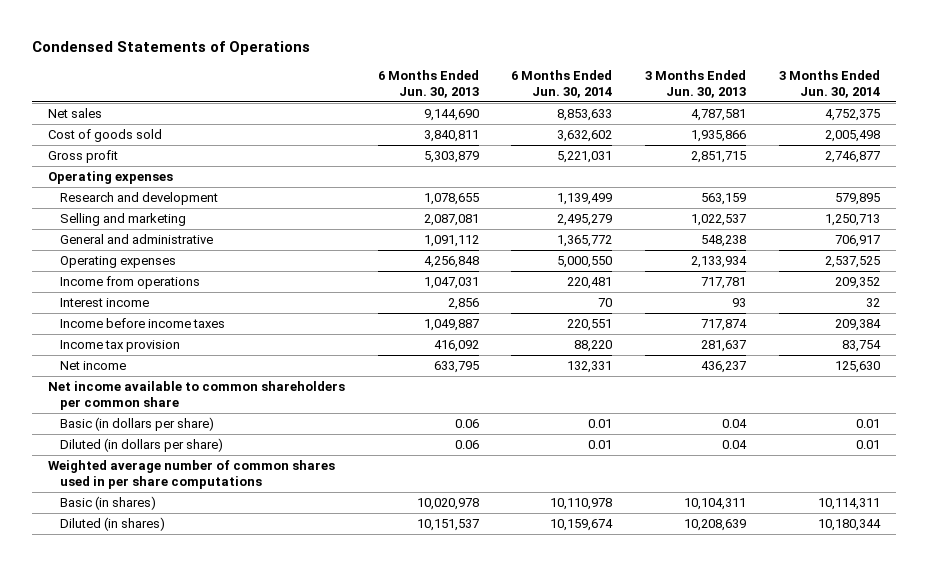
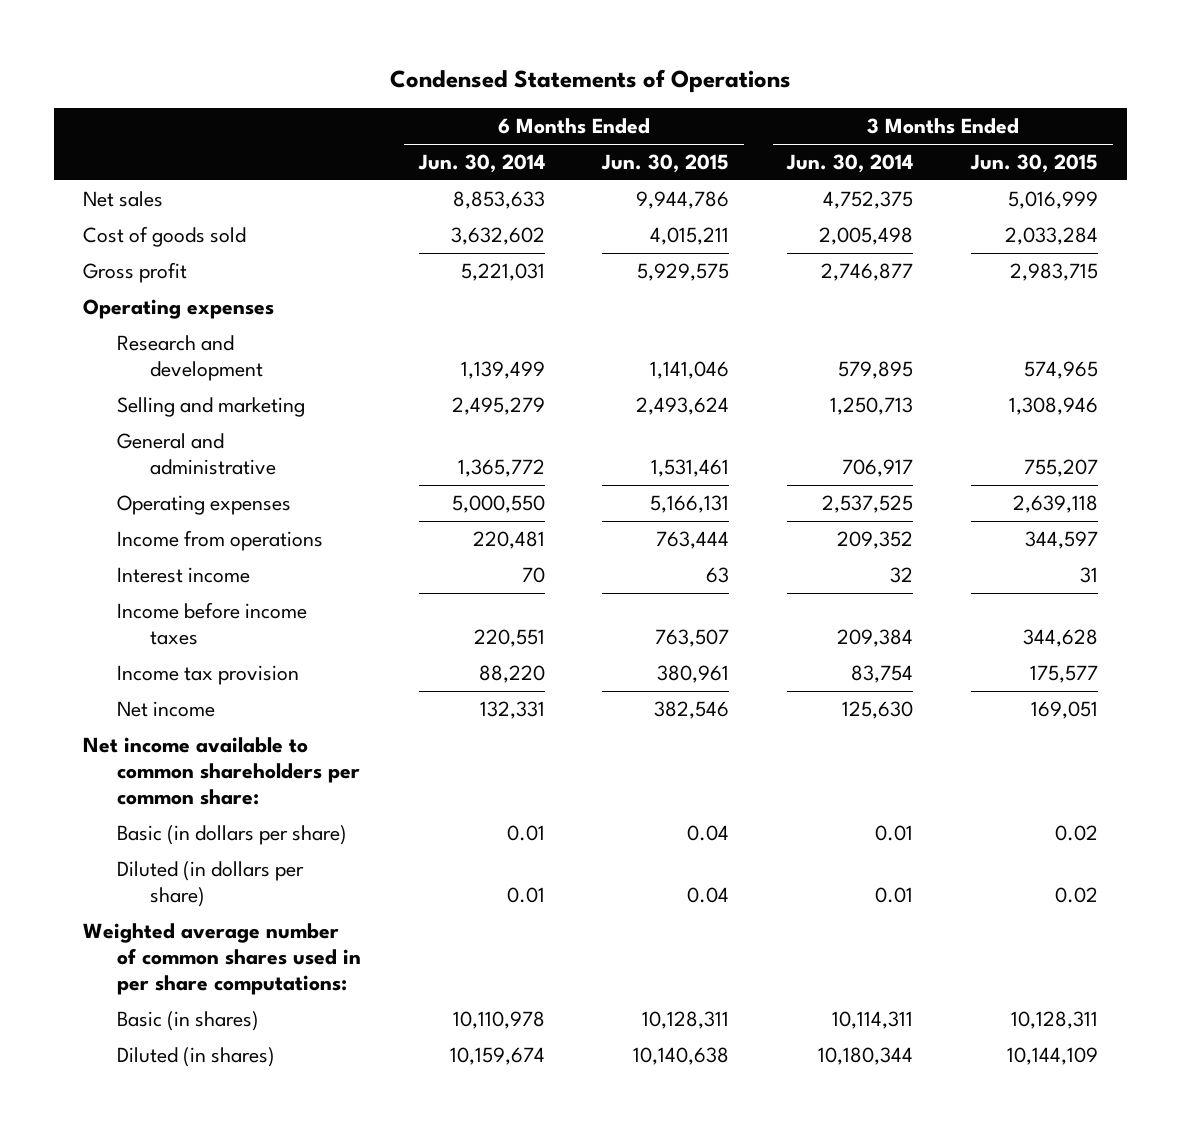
[377,69,479,99] 6 Months Ended Jun. 30, 2013 -> none
[644,69,746,99] 3 Months Ended Jun. 30, 2013 -> none
none -> [601,154,730,174] Jun. 30, 2015
none -> [970,154,1099,174] Jun. 30, 2015
[48,380,346,411] Net income available to common shareholders per common share -> [82,736,360,806] Net income available to common shareholders per common share:
[48,459,336,490] Weighted average number of common shares used in per share computations -> [82,922,361,996] Weighted average number of common shares used in per share computations:

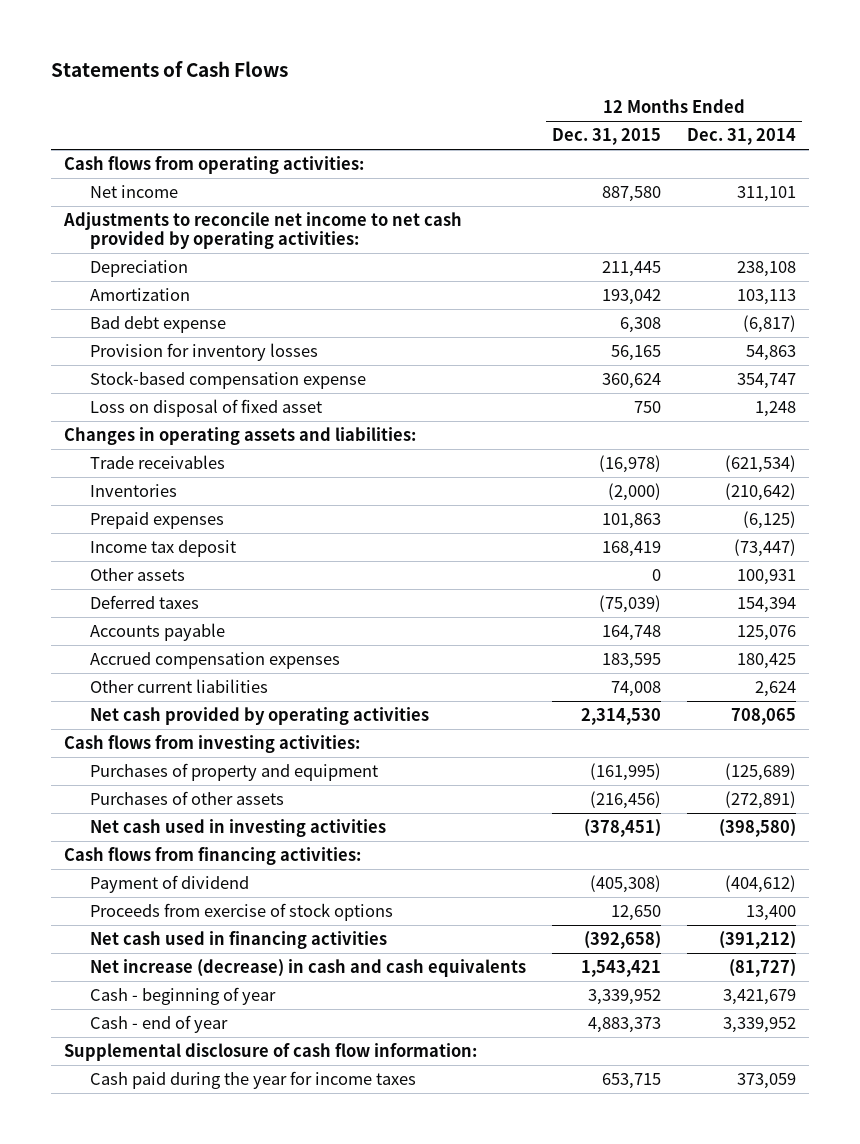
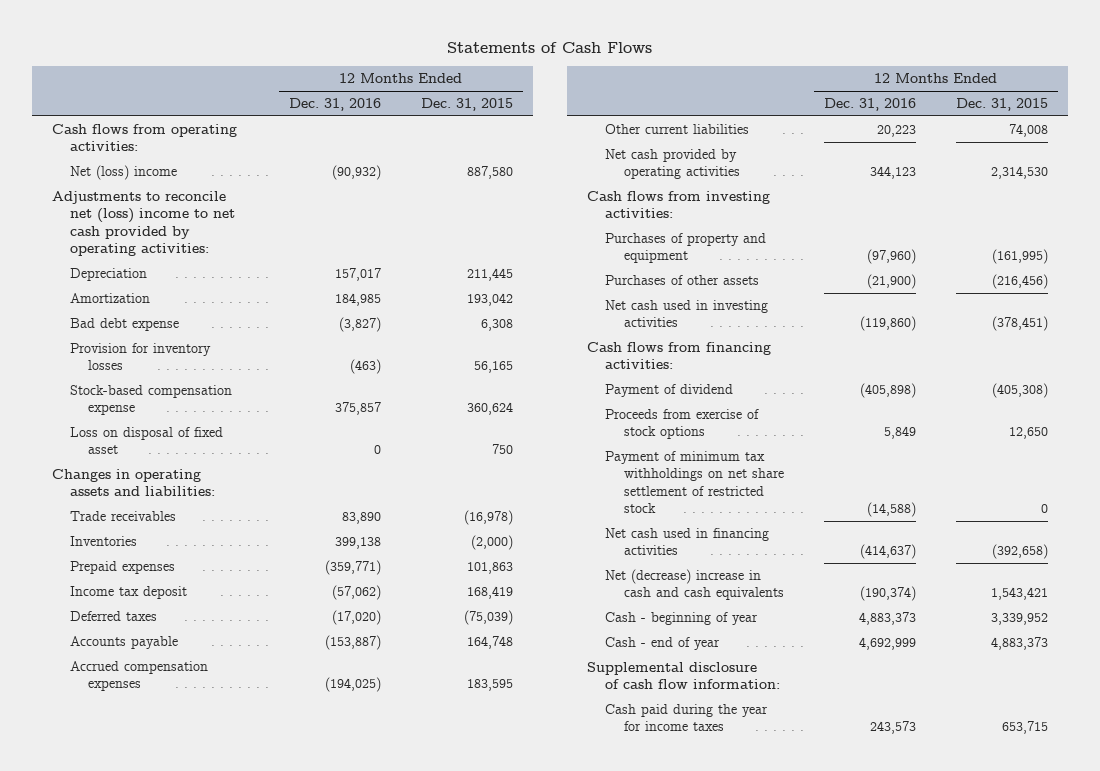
[686,128,796,146] Dec. 31, 2014 -> none
none -> [288,98,381,112] Dec. 31, 2016
[90,185,179,199] Net income -> [70,165,178,181] Net (loss) income
[63,212,463,250] Adjustments to reconcile net income to net cash provided by operating activities: -> [51,191,236,257] Adjustments to reconcile net (loss) income to net cash provided by operating activities:
[90,568,186,582] Other assets -> none
none -> [605,451,784,514] Payment of minimum tax withholdings on net share settlement of restricted stock
[90,959,527,978] Net increase (decrease) in cash and cash equivalents -> [605,569,784,601] Net (decrease) increase in cash and cash equivalents

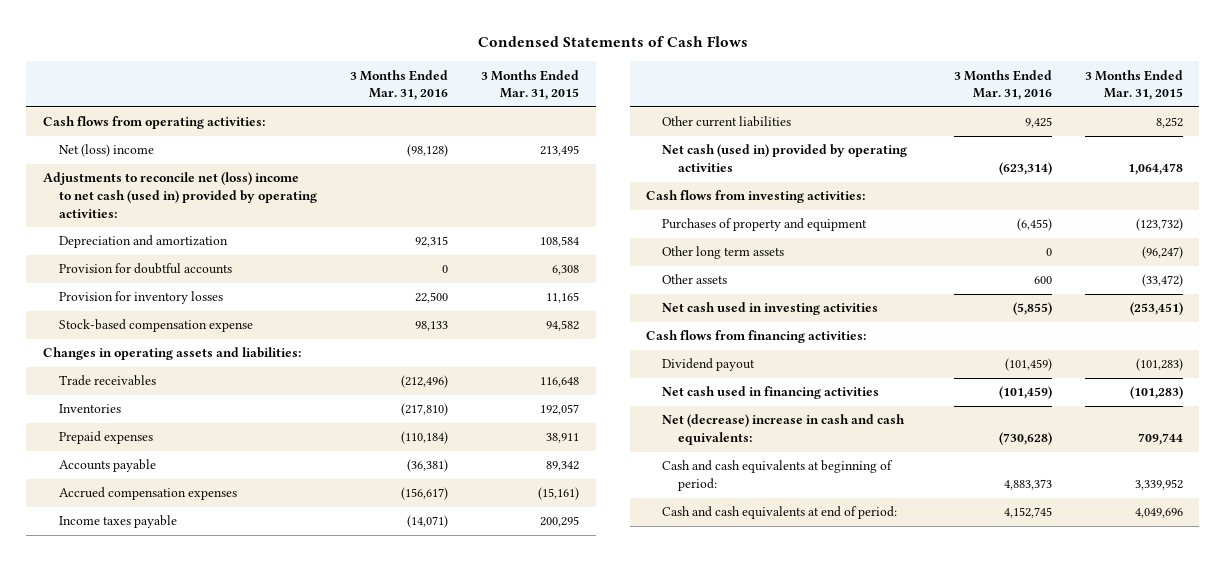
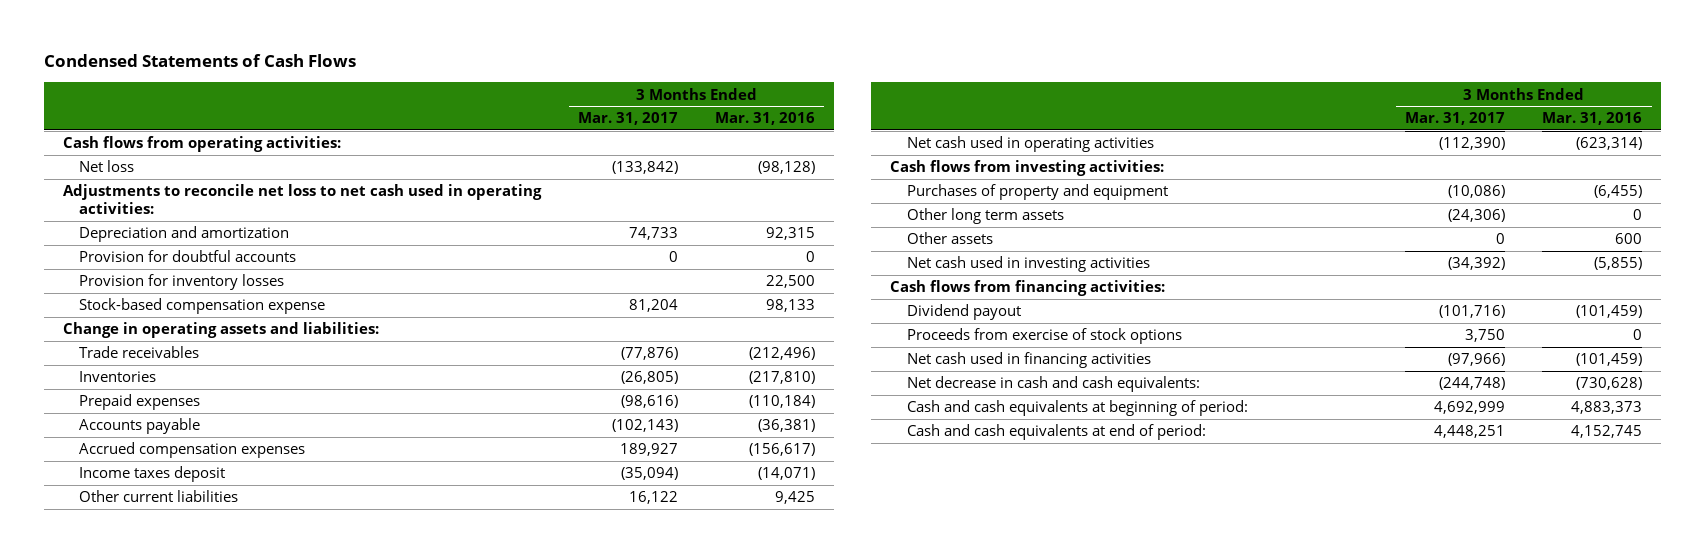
[481,69,580,101] 3 Months Ended Mar. 31, 2015 -> none
none -> [577,112,678,126] Mar. 31, 2017
[58,144,154,158] Net (loss) income -> [79,160,135,173] Net loss
[42,172,317,218] Adjustments to reconcile net (loss) income to net cash (used in) provided by operating activities: -> [62,184,542,215] Adjustments to reconcile net loss to net cash used in operating activities:
[42,347,301,361] Changes in operating assets and liabilities: -> [62,322,379,339] Change in operating assets and liabilities:
[58,515,177,529] Income taxes payable -> [79,466,226,483] Income taxes deposit
[662,144,908,173] Net cash (used in) provided by operating activities -> [906,136,1154,153] Net cash used in operating activities
none -> [906,328,1182,345] Proceeds from exercise of stock options
[662,414,906,446] Net (decrease) increase in cash and cash equivalents: -> [906,376,1200,393] Net decrease in cash and cash equivalents:

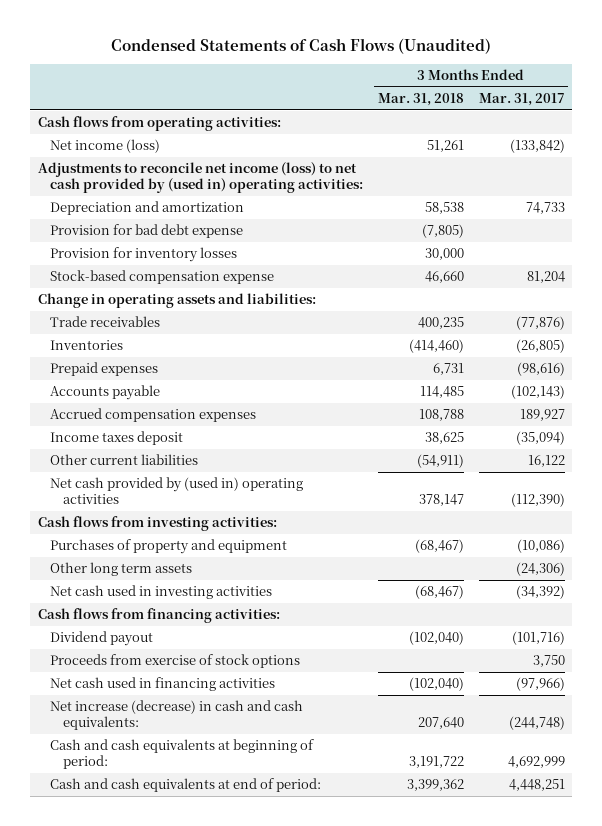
[44,54,357,68] Condensed Statements of Cash Flows -> [111,37,492,54] Condensed Statements of Cash Flows (Unaudited)
[715,112,816,126] Mar. 31, 2016 -> none
none -> [378,92,465,106] Mar. 31, 2018
[79,160,135,173] Net loss -> [50,139,161,154] Net income (loss)
[62,184,542,215] Adjustments to reconcile net loss to net cash used in operating activities: -> [37,162,364,194] Adjustments to reconcile net income (loss) to net cash provided by (used in) operating activities:
[79,250,297,263] Provision for doubtful accounts -> none
none -> [50,224,244,239] Provision for bad debt expense
[906,136,1154,153] Net cash used in operating activities -> [50,477,304,505] Net cash provided by (used in) operating activities
[906,232,993,245] Other assets -> none
[906,376,1200,393] Net decrease in cash and cash equivalents: -> [50,700,304,731] Net increase (decrease) in cash and cash equivalents:

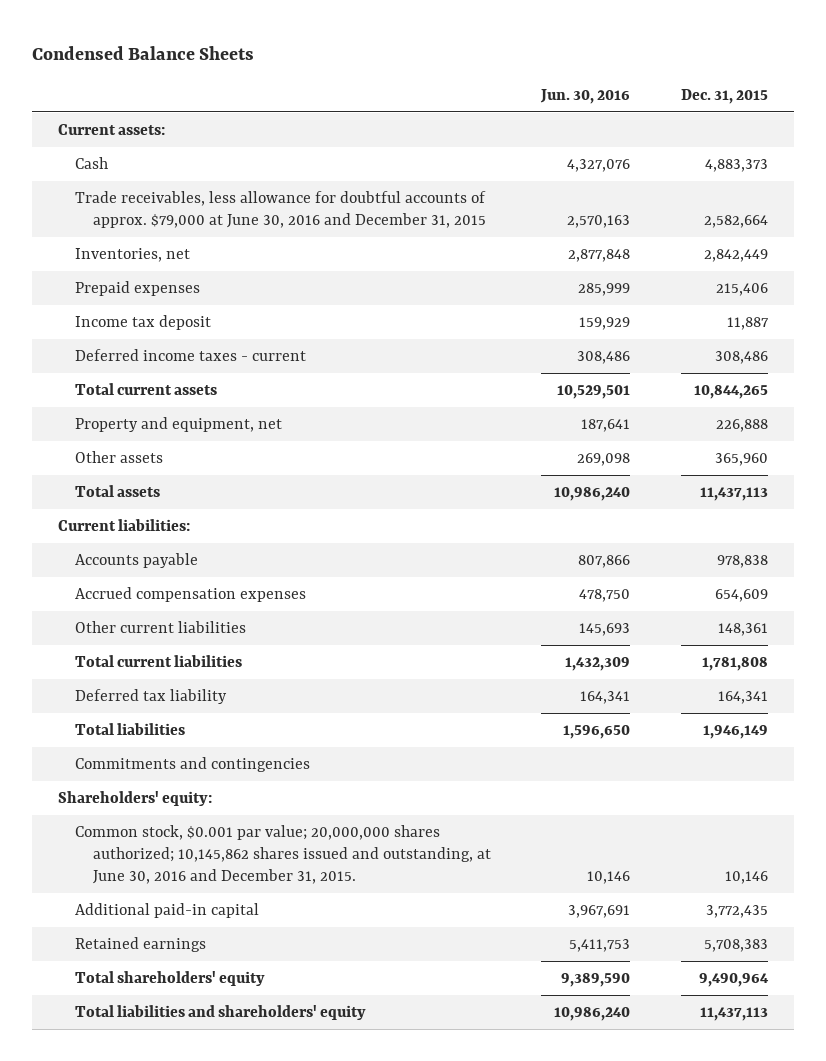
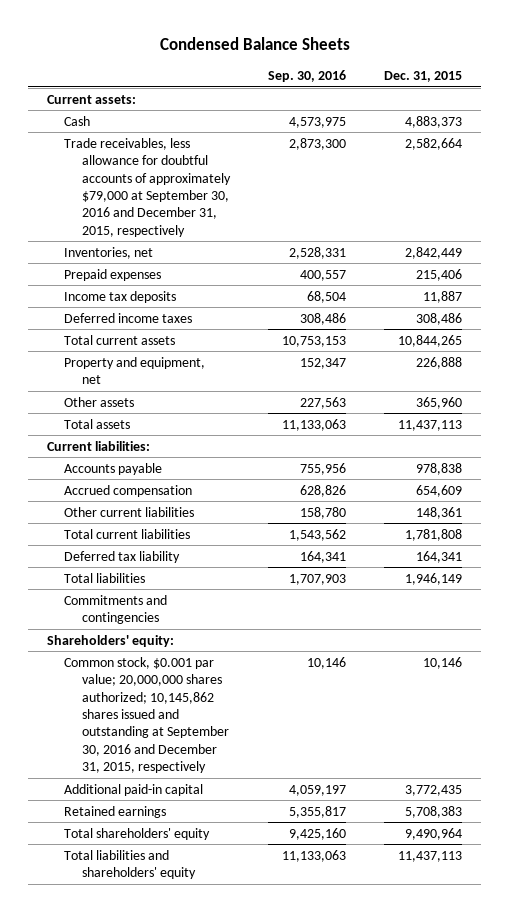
[540,88,631,104] Jun. 30, 2016 -> none
none -> [267,69,346,82] Sep. 30, 2016
[75,191,487,229] Trade receivables, less allowance for doubtful accounts of approx. $79,000 at June 30, 2016 and December 31, 2015 -> [64,137,231,237] Trade receivables, less allowance for doubtful accounts of approximately $79,000 at September 30, 2016 and December 31, 2015, respectively
[75,315,212,331] Income tax deposit -> [64,290,177,303] Income tax deposits
[75,349,307,362] Deferred income taxes - current -> [64,312,193,323] Deferred income taxes
[75,587,307,603] Accrued compensation expenses -> [64,484,193,497] Accrued compensation
[75,825,491,885] Common stock, $0.001 par value; 20,000,000 shares authorized; 10,145,862 shares issued and outstanding, at June 30, 2016 and December 31, 2015. -> [64,656,229,774] Common stock, $0.001 par value; 20,000,000 shares authorized; 10,145,862 shares issued and outstanding at September 30, 2016 and December 31, 2015, respectively

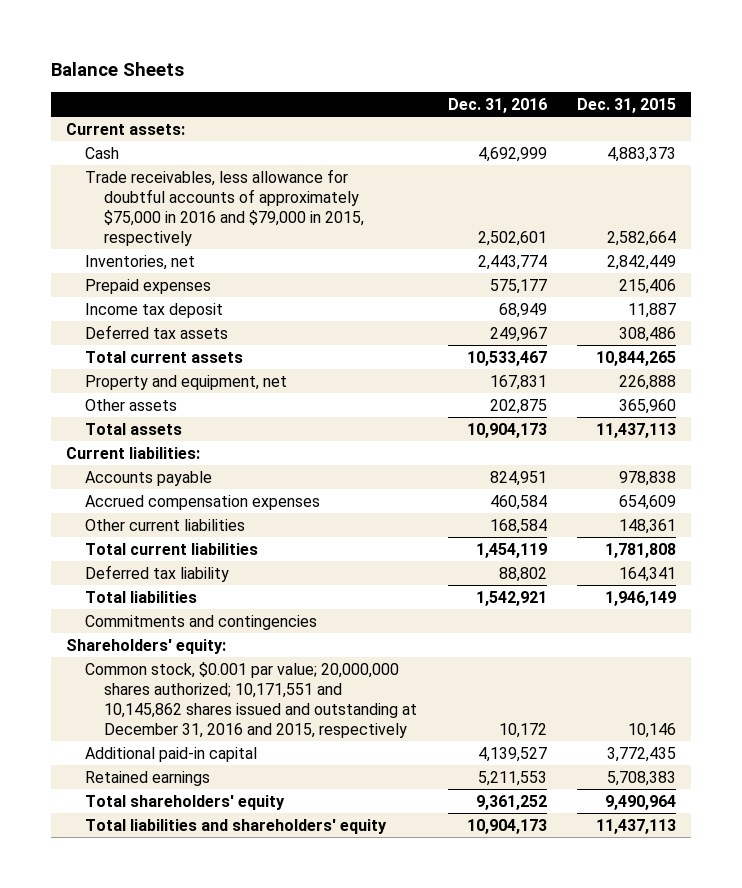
[159,36,350,50] Condensed Balance Sheets -> [50,61,184,76] Balance Sheets
[267,69,346,82] Sep. 30, 2016 -> none
none -> [447,97,547,113] Dec. 31, 2016
[64,137,231,237] Trade receivables, less allowance for doubtful accounts of approximately $79,000 at September 30, 2016 and December 31, 2015, respectively -> [84,168,365,246] Trade receivables, less allowance for doubtful accounts of approximately $75,000 in 2016 and $79,000 in 2015, respectively
[64,290,177,303] Income tax deposits -> [84,302,223,318] Income tax deposit
[64,312,193,323] Deferred income taxes -> [84,324,228,339] Deferred tax assets
[64,484,193,497] Accrued compensation -> [84,494,320,510] Accrued compensation expenses
[64,656,229,774] Common stock, $0.001 par value; 20,000,000 shares authorized; 10,145,862 shares issued and outstanding at September 30, 2016 and December 31, 2015, respectively -> [84,661,418,738] Common stock, $0.001 par value; 20,000,000 shares authorized; 10,171,551 and 10,145,862 shares issued and outstanding at December 31, 2016 and 2015, respectively

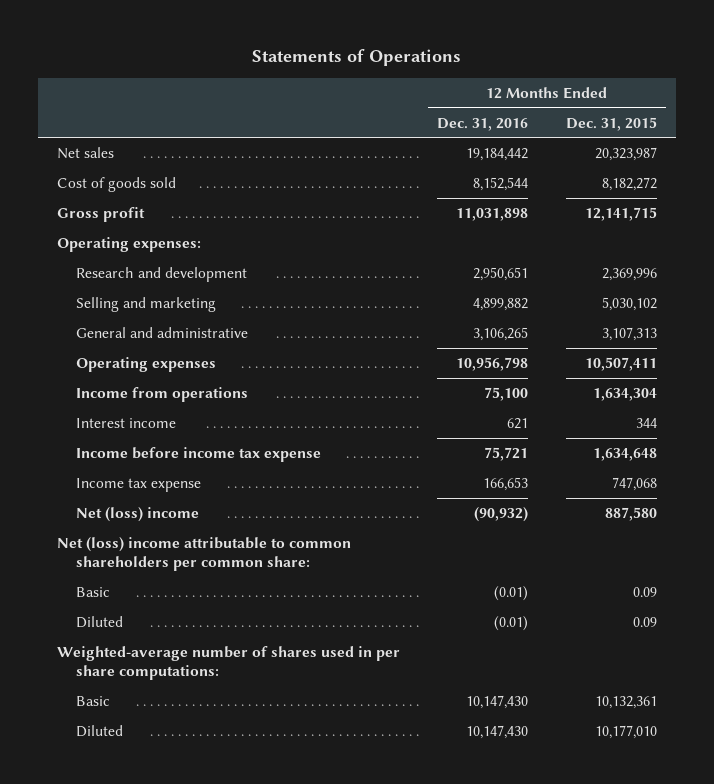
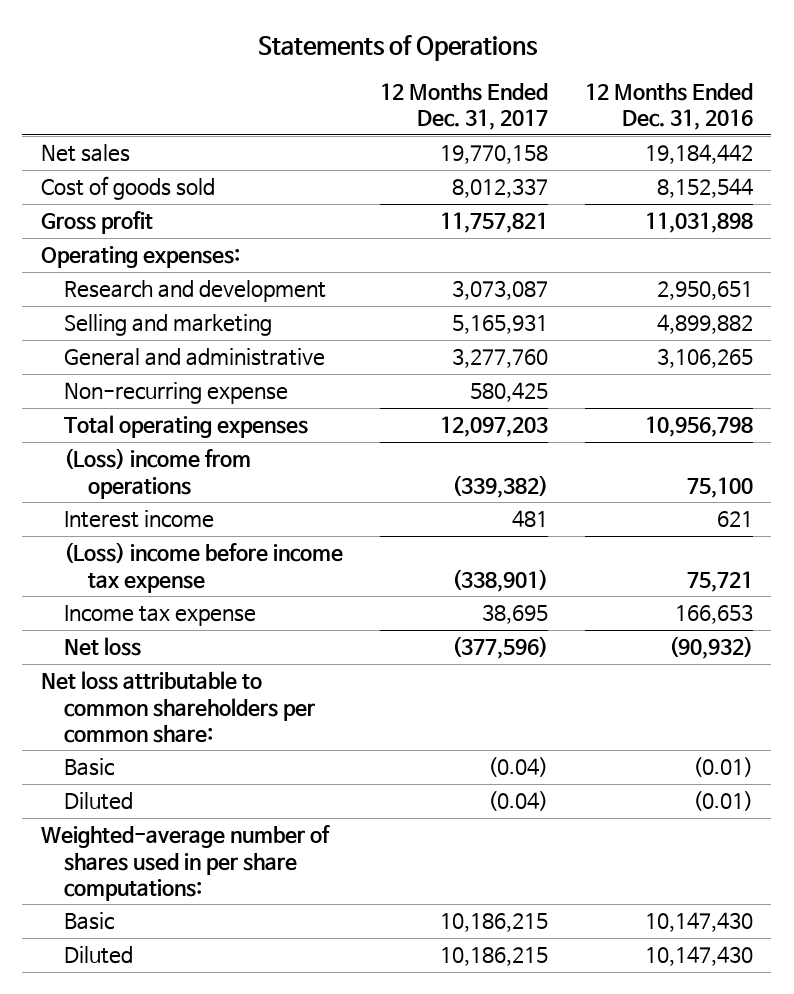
[566,116,658,131] Dec. 31, 2015 -> none
none -> [380,82,549,131] 12 Months Ended Dec. 31, 2017
none -> [64,382,289,405] Non-recurring expense
[76,356,217,372] Operating expenses -> [64,415,309,439] Total operating expenses
[76,386,249,402] Income from operations -> [64,448,252,499] (Loss) income from operations
[76,446,322,462] Income before income tax expense -> [64,542,344,593] (Loss) income before income tax expense
[76,506,200,522] Net (loss) income -> [64,637,142,657] Net loss
[56,536,351,572] Net (loss) income attributable to common shareholders per common share: -> [40,671,316,743] Net loss attributable to common shareholders per common share:

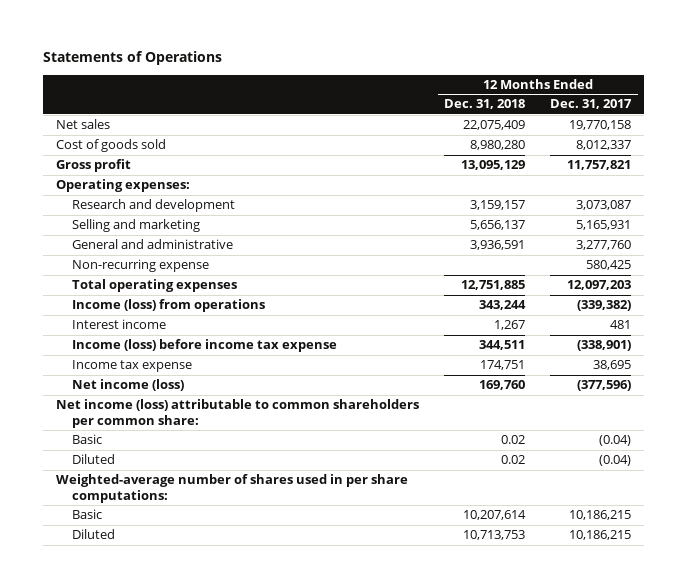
[585,82,754,131] 12 Months Ended Dec. 31, 2016 -> none
none -> [443,99,525,110] Dec. 31, 2018
[64,448,252,499] (Loss) income from operations -> [71,299,265,313] Income (loss) from operations
[64,542,344,593] (Loss) income before income tax expense -> [71,339,337,353] Income (loss) before income tax expense
[64,637,142,657] Net loss -> [71,379,184,392] Net income (loss)
[40,671,316,743] Net loss attributable to common shareholders per common share: -> [55,399,419,428] Net income (loss) attributable to common shareholders per common share:

